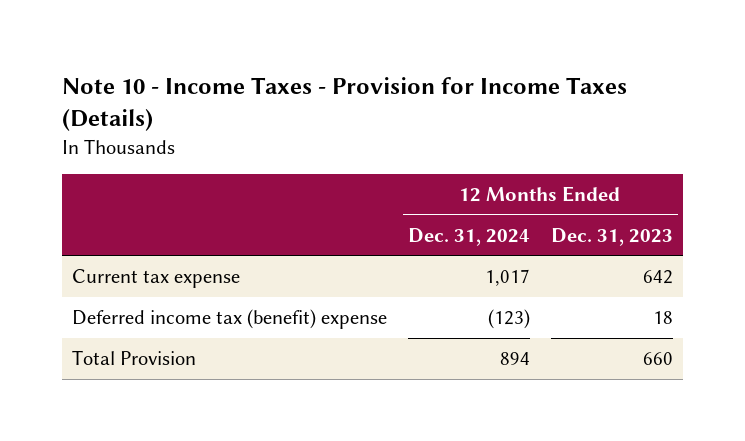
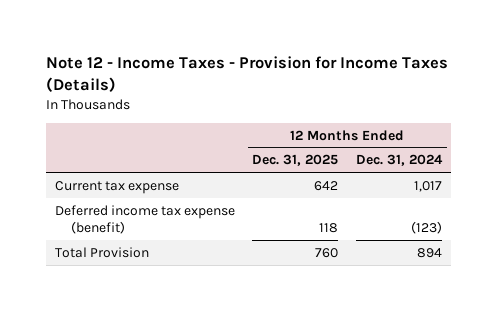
[61,76,627,131] Note 10 - Income Taxes - Provision for Income Taxes (Details) -> [45,55,448,92] Note 12 - Income Taxes - Provision for Income Taxes (Details)
[550,227,673,246] Dec. 31, 2023 -> none
none -> [252,154,339,167] Dec. 31, 2025
[71,308,387,329] Deferred income tax (benefit) expense -> [54,204,235,234] Deferred income tax expense (benefit)

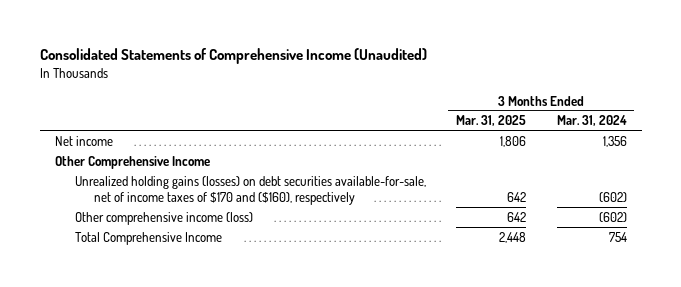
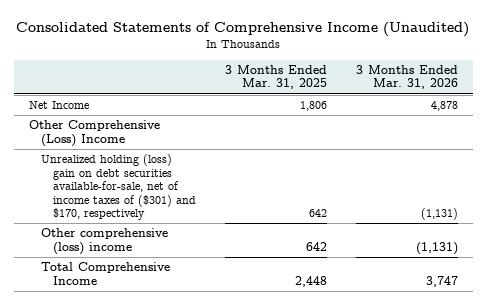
[556,115,627,127] Mar. 31, 2024 -> none
none -> [356,65,459,90] 3 Months Ended Mar. 31, 2026
[54,135,113,146] Net income -> [28,101,89,110] Net Income
[54,155,210,169] Other Comprehensive Income -> [28,120,160,147] Other Comprehensive (Loss) Income
[74,175,426,205] Unrealized holding gains (losses) on debt securities available-for-sale, net of income taxes of $170 and ($160), respectively -> [40,154,197,221] Unrealized holding (loss) gain on debt securities available-for-sale, net of income taxes of ($301) and $170, respectively
[74,211,253,225] Other comprehensive income (loss) -> [40,228,168,255] Other comprehensive (loss) income

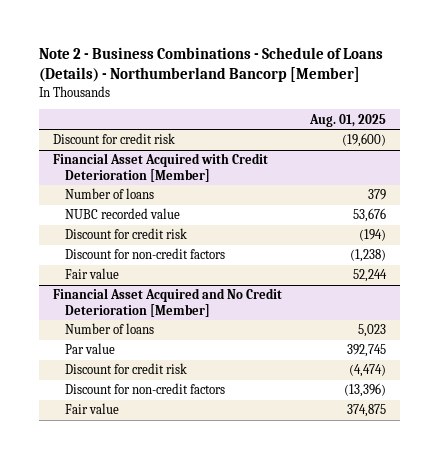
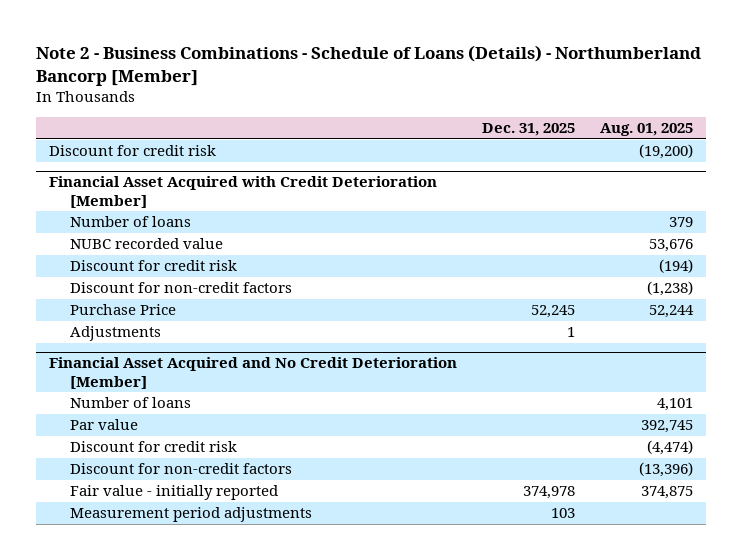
none -> [481,123,575,137] Dec. 31, 2025
[341,133,386,148] (19,600) -> [639,144,694,160] (19,200)
[65,268,120,280] Fair value -> [69,304,176,316] Purchase Price
none -> [69,326,161,342] Adjustments
[357,324,386,338] 5,023 -> [657,398,694,412] 4,101
[65,403,120,415] Fair value -> [69,485,278,501] Fair value - initially reported
none -> [69,507,312,523] Measurement period adjustments

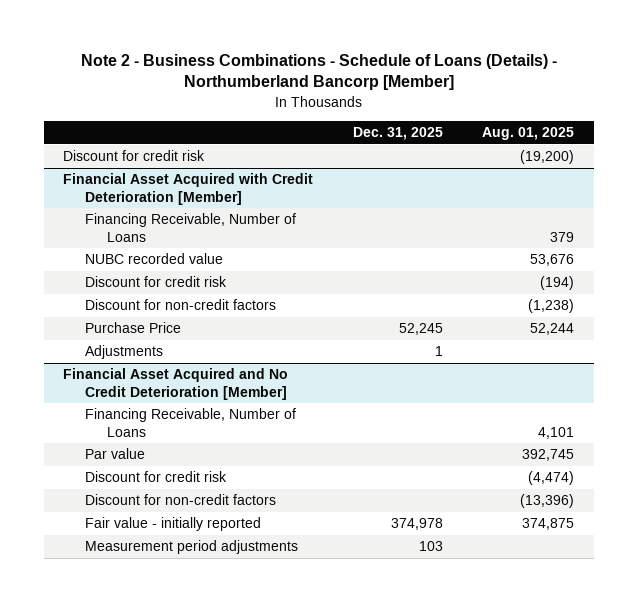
[69,216,191,228] Number of loans -> [85,213,297,242] Financing Receivable, Number of Loans
[69,397,191,409] Number of loans -> [85,408,297,437] Financing Receivable, Number of Loans

